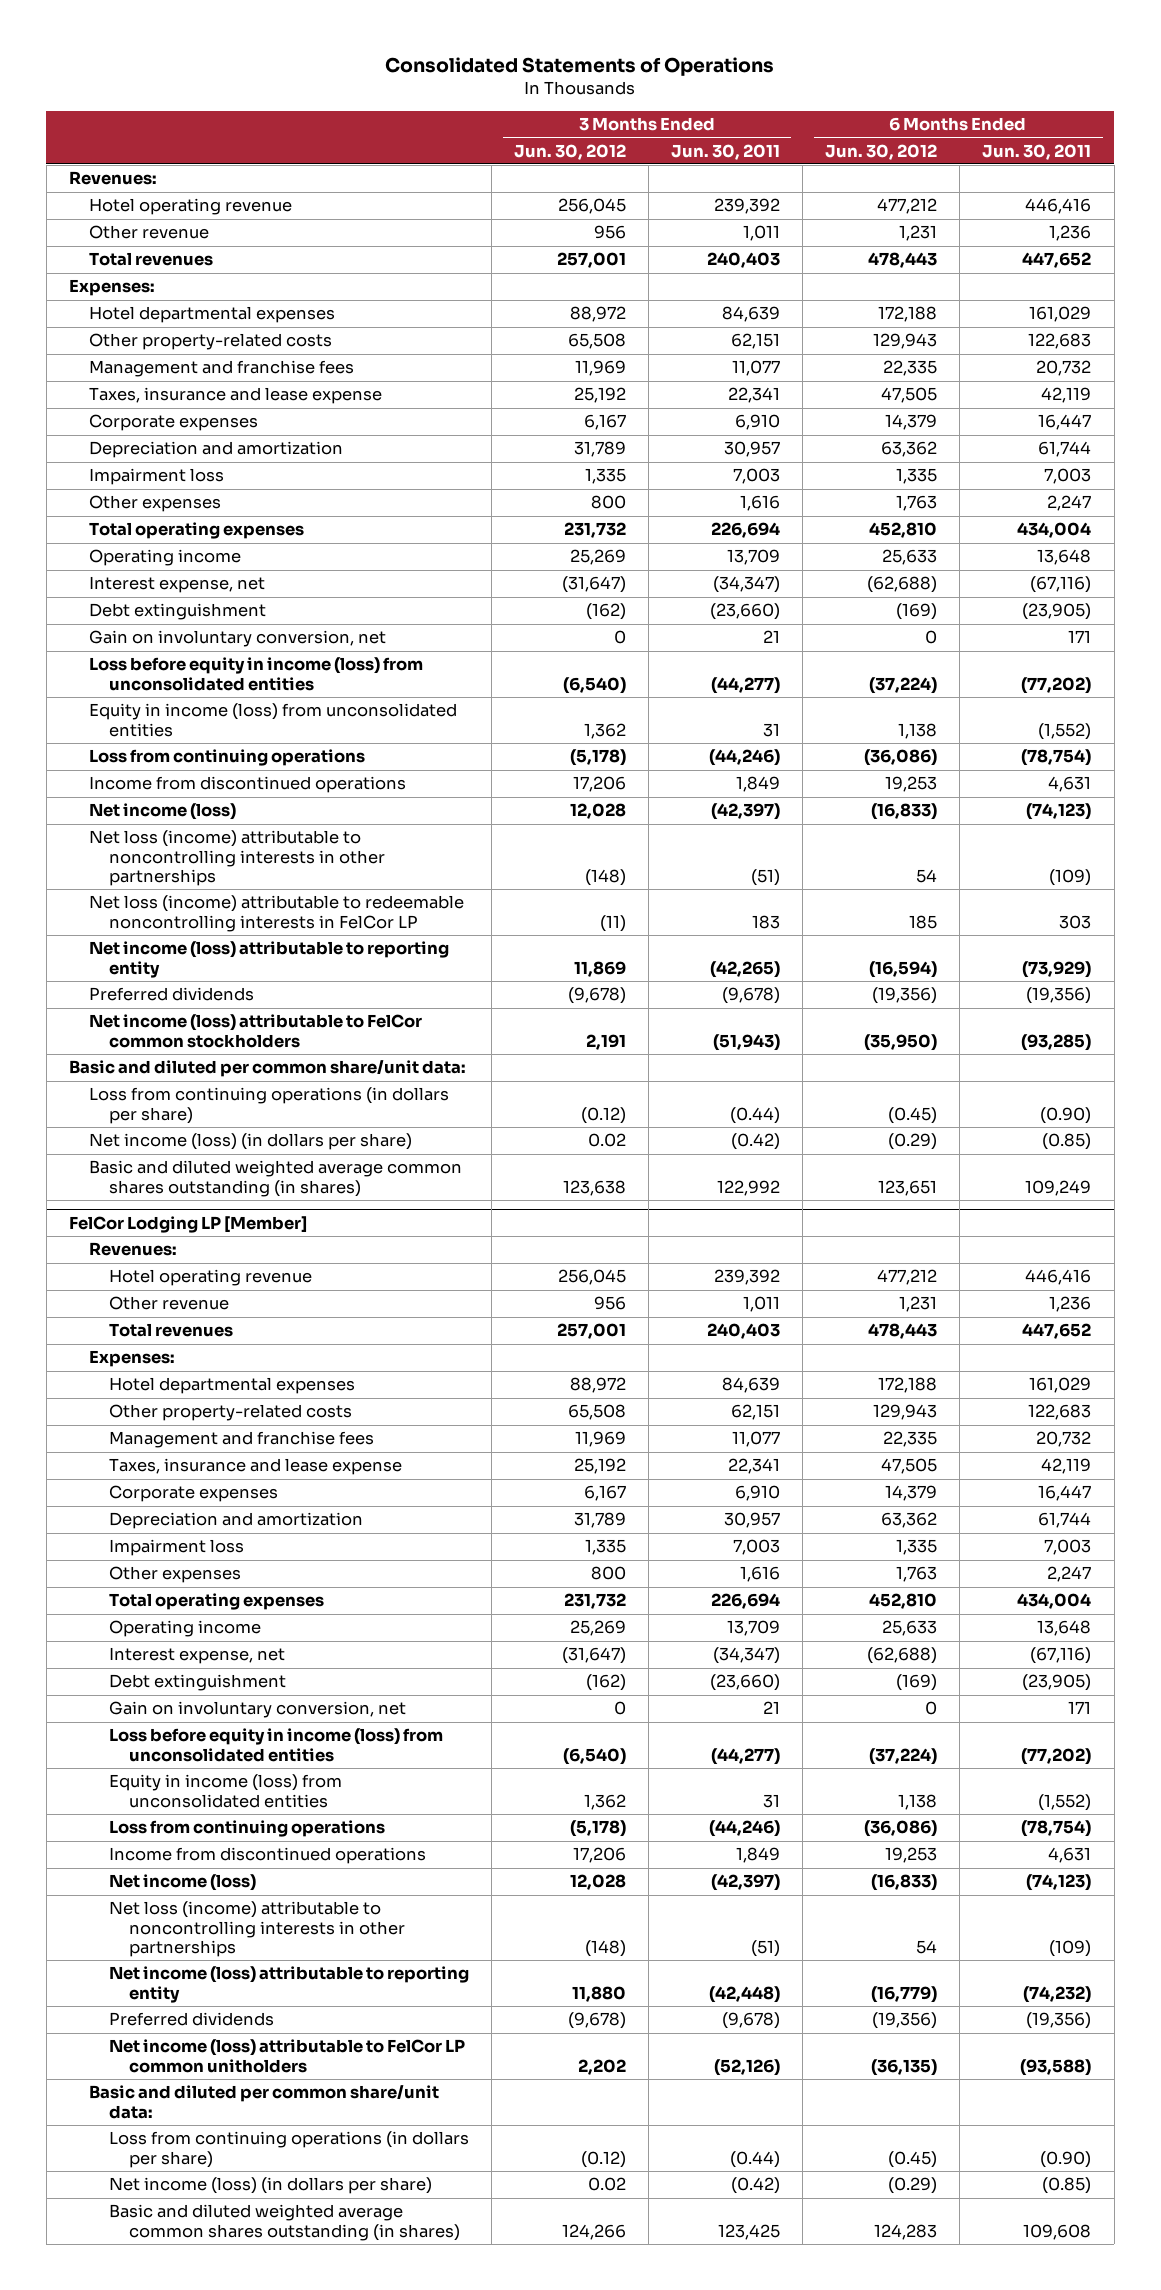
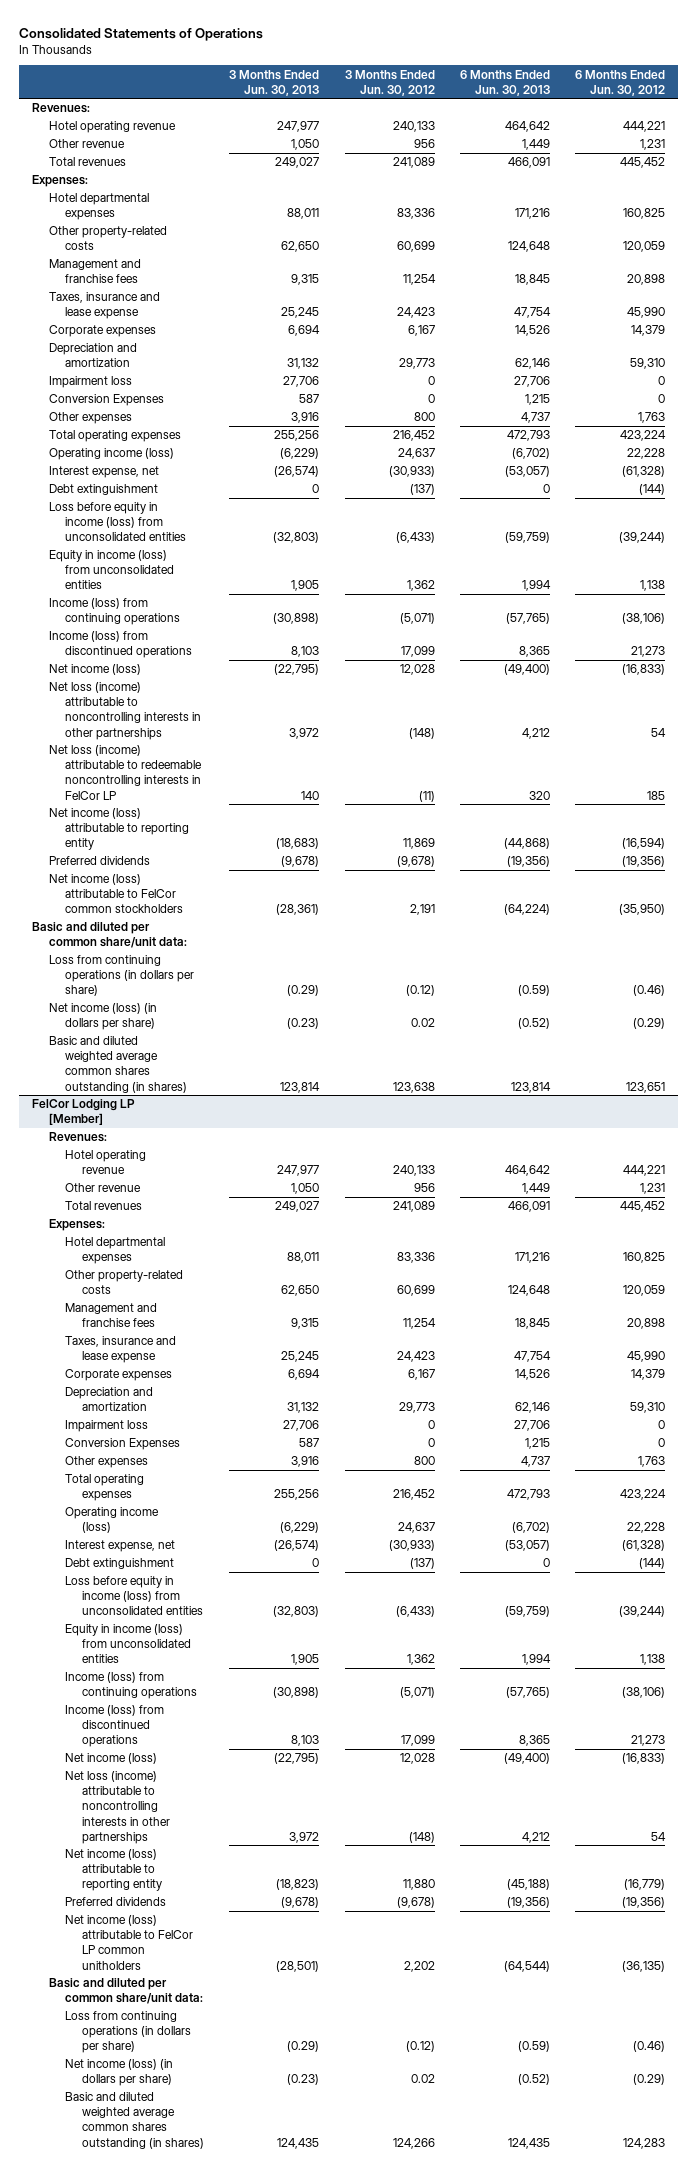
[671,143,781,160] Jun. 30, 2011 -> none
[982,143,1092,160] Jun. 30, 2011 -> none
none -> [229,69,320,96] 3 Months Ended Jun. 30, 2013
none -> [460,69,551,96] 6 Months Ended Jun. 30, 2013
[557,198,626,215] 256,045 -> [392,121,435,133] 240,133
[877,198,938,215] 477,212 -> [623,121,666,133] 444,221
[556,252,626,269] 257,001 -> [392,157,435,169] 241,089
[868,252,938,269] 478,443 -> [620,157,666,169] 445,452
[569,306,626,323] 88,972 -> [396,208,435,220] 83,336
[878,306,938,323] 172,188 -> [623,208,666,220] 160,825
[567,333,626,350] 65,508 -> [396,241,435,253] 60,699
[873,333,938,350] 129,943 -> [623,241,666,253] 120,059
[574,360,626,377] 11,969 -> [402,274,436,286] 11,254
[883,360,938,377] 22,335 -> [627,274,666,286] 20,898
[573,387,626,404] 25,192 -> [396,307,435,319] 24,423
[881,387,938,404] 47,505 -> [627,307,666,319] 45,990
[573,441,626,458] 31,789 -> [398,358,435,370] 29,773
[881,441,938,458] 63,362 -> [630,358,666,370] 59,310
[584,468,626,485] 1,335 -> [427,376,435,386] 0
[896,468,938,485] 1,335 -> [658,376,666,386] 0
none -> [48,394,164,407] Conversion Expenses
[88,630,386,648] Gain on involuntary conversion, net -> none
[563,522,626,539] 231,732 -> [392,430,435,442] 216,452
[869,522,938,539] 452,810 -> [620,430,667,442] 423,224
[88,549,241,567] Operating income -> [48,448,174,461] Operating income (loss)
[569,549,626,566] 25,269 -> [397,448,435,460] 24,637
[882,549,938,566] 25,633 -> [627,448,666,460] 22,228
[561,576,626,594] (31,647) -> [388,466,435,478] (30,933)
[867,576,938,594] (62,688) -> [622,466,666,478] (61,328)
[585,603,626,621] (162) -> [409,484,435,496] (137)
[896,603,938,621] (169) -> [639,484,666,496] (144)
[562,676,626,694] (6,540) -> [395,532,435,544] (6,433)
[869,676,938,694] (37,224) -> [619,532,666,544] (39,244)
[88,749,365,767] Loss from continuing operations -> [48,598,181,626] Income (loss) from continuing operations
[569,749,626,767] (5,178) -> [399,613,435,625] (5,071)
[864,749,938,767] (36,086) -> [622,613,666,625] (38,106)
[88,776,406,794] Income from discontinued operations -> [48,631,193,659] Income (loss) from discontinued operations
[572,776,626,793] 17,206 -> [400,646,435,658] 17,099
[885,776,938,793] 19,253 -> [631,646,666,658] 21,273
[888,1106,938,1124] (0.45) -> [633,985,666,997] (0.46)
[557,1269,626,1286] 256,045 -> [392,1165,435,1177] 240,133
[877,1269,938,1286] 477,212 -> [623,1165,666,1177] 444,221
[556,1323,626,1340] 257,001 -> [392,1201,435,1213] 241,089
[868,1323,938,1340] 478,443 -> [620,1201,666,1213] 445,452
[569,1377,626,1394] 88,972 -> [396,1252,435,1264] 83,336
[878,1377,938,1394] 172,188 -> [623,1252,666,1264] 160,825
[567,1404,626,1421] 65,508 -> [396,1285,435,1297] 60,699
[873,1404,938,1421] 129,943 -> [623,1285,666,1297] 120,059
[574,1431,626,1448] 11,969 -> [402,1318,436,1330] 11,254
[883,1431,938,1448] 22,335 -> [627,1318,666,1330] 20,898
[573,1458,626,1475] 25,192 -> [396,1351,435,1363] 24,423
[881,1458,938,1475] 47,505 -> [627,1351,666,1363] 45,990
[573,1512,626,1529] 31,789 -> [398,1402,435,1414] 29,773
[881,1512,938,1529] 63,362 -> [630,1402,666,1414] 59,310
[584,1539,626,1556] 1,335 -> [427,1420,435,1430] 0
[896,1539,938,1556] 1,335 -> [658,1420,666,1430] 0
none -> [65,1438,181,1451] Conversion Expenses
[108,1701,406,1719] Gain on involuntary conversion, net -> none
[563,1593,626,1610] 231,732 -> [392,1489,435,1501] 216,452
[869,1593,938,1610] 452,810 -> [620,1489,667,1501] 423,224
[108,1620,261,1638] Operating income -> [65,1507,160,1534] Operating income (loss)
[569,1620,626,1637] 25,269 -> [397,1522,435,1534] 24,637
[882,1620,938,1637] 25,633 -> [627,1522,666,1534] 22,228
[561,1647,626,1665] (31,647) -> [388,1540,435,1552] (30,933)
[867,1647,938,1665] (62,688) -> [622,1540,666,1552] (61,328)
[585,1674,626,1692] (162) -> [409,1558,435,1570] (137)
[896,1674,938,1692] (169) -> [639,1558,666,1570] (144)
[562,1747,626,1765] (6,540) -> [395,1606,435,1618] (6,433)
[869,1747,938,1765] (37,224) -> [619,1606,666,1618] (39,244)
[108,1820,385,1838] Loss from continuing operations -> [65,1672,197,1700] Income (loss) from continuing operations
[569,1820,626,1838] (5,178) -> [399,1687,435,1699] (5,071)
[864,1820,938,1838] (36,086) -> [622,1687,666,1699] (38,106)
[108,1847,426,1865] Income from discontinued operations -> [65,1705,165,1748] Income (loss) from discontinued operations
[572,1847,626,1864] 17,206 -> [400,1735,435,1747] 17,099
[885,1847,938,1864] 19,253 -> [631,1735,666,1747] 21,273
[888,2150,938,2168] (0.45) -> [633,2041,666,2053] (0.46)

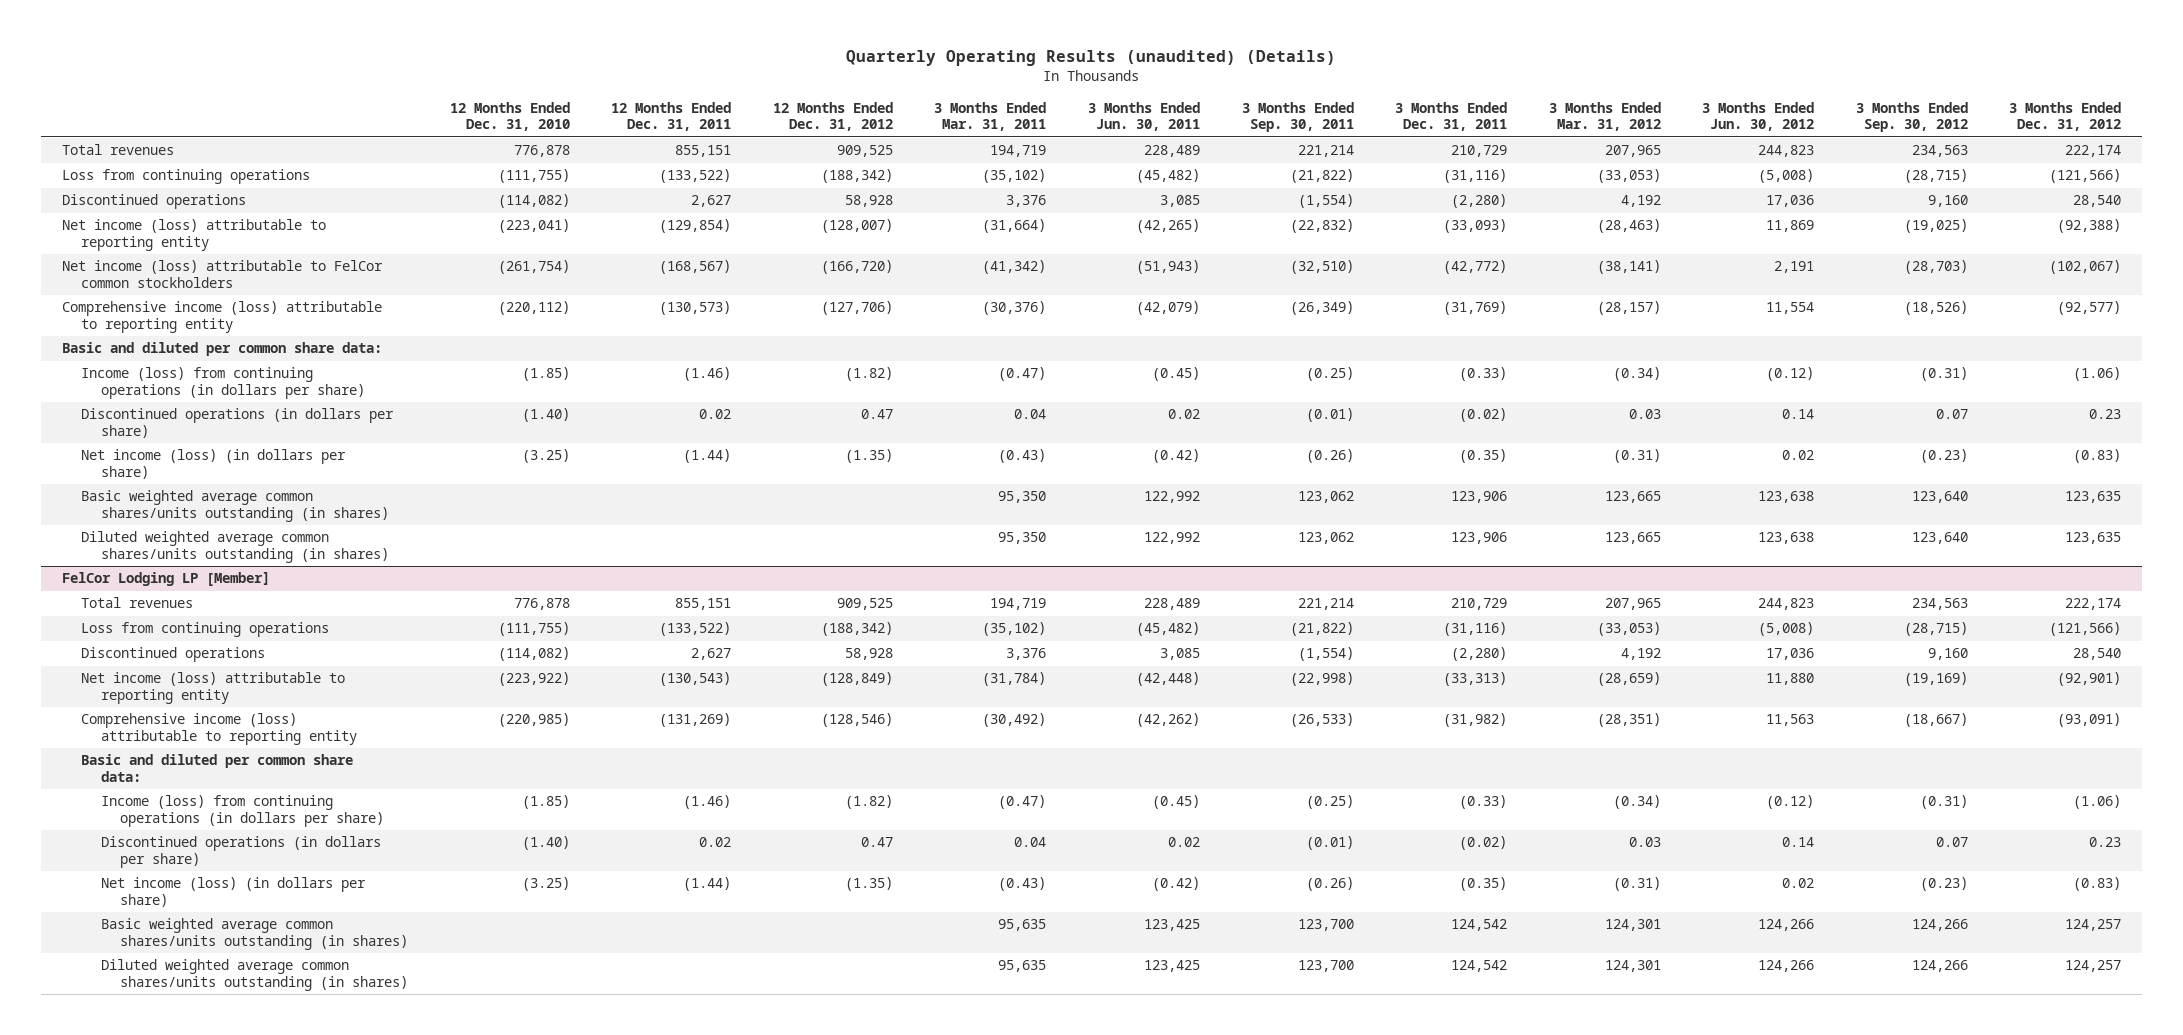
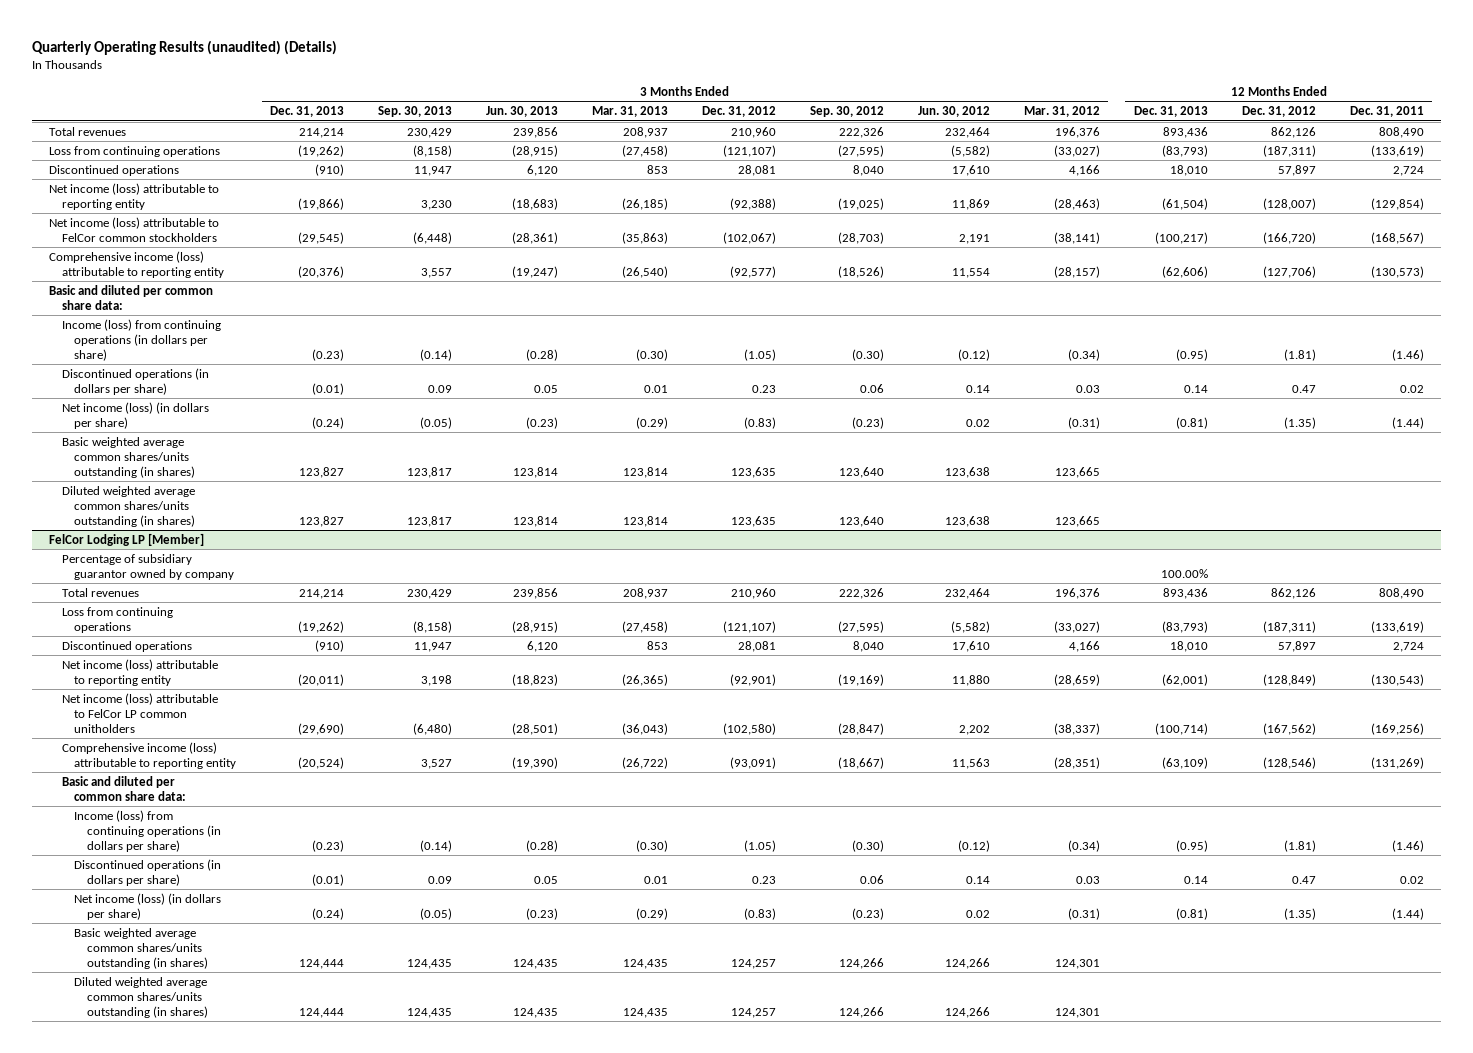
[449,101,570,132] 12 Months Ended Dec. 31, 2010 -> none
[934,101,1047,132] 3 Months Ended Mar. 31, 2011 -> none
[1087,101,1200,132] 3 Months Ended Jun. 30, 2011 -> none
[1241,101,1354,133] 3 Months Ended Sep. 30, 2011 -> none
[1395,101,1508,132] 3 Months Ended Dec. 31, 2011 -> none
none -> [270,106,345,118] Dec. 31, 2013
none -> [378,106,453,118] Sep. 30, 2013
none -> [486,106,559,118] Jun. 30, 2013
none -> [592,106,669,118] Mar. 31, 2013
none -> [1133,106,1208,118] Dec. 31, 2013
[675,145,732,158] 855,151 -> [1378,126,1424,138] 808,490
[836,145,893,158] 909,525 -> [1270,126,1316,138] 862,126
[1604,145,1661,158] 207,965 -> [1054,126,1100,138] 196,376
[1758,145,1815,158] 244,823 -> [944,126,990,138] 232,464
[1911,145,1968,158] 234,563 -> [838,126,884,138] 222,326
[2065,145,2122,158] 222,174 -> [730,126,776,138] 210,960
[659,169,732,184] (133,522) -> [1370,144,1424,157] (133,619)
[820,169,893,184] (188,342) -> [1262,144,1316,157] (187,311)
[1596,169,1661,184] (33,053) -> [1053,144,1100,157] (33,027)
[1758,169,1815,184] (5,008) -> [950,144,990,157] (5,582)
[1903,169,1968,184] (28,715) -> [837,144,884,157] (27,595)
[2049,169,2122,184] (121,566) -> [722,144,776,157] (121,107)
[691,195,732,208] 2,627 -> [1392,165,1424,176] 2,724
[844,195,893,208] 58,928 -> [1277,164,1316,176] 57,897
[1620,195,1661,208] 4,192 -> [1068,164,1100,176] 4,166
[1766,195,1815,208] 17,036 -> [951,164,990,176] 17,610
[1927,195,1968,208] 9,160 -> [852,164,884,176] 8,040
[2073,195,2122,208] 28,540 -> [737,164,776,176] 28,081
[844,367,893,382] (1.82) -> [1283,348,1316,361] (1.81)
[1919,367,1968,382] (0.31) -> [851,348,884,361] (0.30)
[2073,367,2122,382] (1.06) -> [743,348,776,361] (1.05)
[1935,409,1968,420] 0.07 -> [859,383,884,393] 0.06
none -> [61,553,235,580] Percentage of subsidiary guarantor owned by company
[675,598,732,611] 855,151 -> [1378,587,1424,599] 808,490
[836,598,893,611] 909,525 -> [1270,587,1316,599] 862,126
[1604,598,1661,611] 207,965 -> [1054,587,1100,599] 196,376
[1758,598,1815,611] 244,823 -> [944,587,990,599] 232,464
[1911,598,1968,611] 234,563 -> [838,587,884,599] 222,326
[2065,598,2122,611] 222,174 -> [730,587,776,599] 210,960
[659,622,732,637] (133,522) -> [1370,620,1424,633] (133,619)
[820,622,893,637] (188,342) -> [1262,620,1316,633] (187,311)
[1596,622,1661,637] (33,053) -> [1053,620,1100,633] (33,027)
[1758,622,1815,637] (5,008) -> [950,620,990,633] (5,582)
[1903,622,1968,637] (28,715) -> [837,620,884,633] (27,595)
[2049,622,2122,637] (121,566) -> [722,620,776,633] (121,107)
[691,648,732,661] 2,627 -> [1392,641,1424,652] 2,724
[844,648,893,661] 58,928 -> [1277,640,1316,652] 57,897
[1620,648,1661,661] 4,192 -> [1068,640,1100,652] 4,166
[1766,648,1815,661] 17,036 -> [951,640,990,652] 17,610
[1927,648,1968,661] 9,160 -> [852,640,884,652] 8,040
[2073,648,2122,661] 28,540 -> [737,640,776,652] 28,081
none -> [61,692,218,733] Net income (loss) attributable to FelCor LP common unitholders
[844,795,893,810] (1.82) -> [1283,839,1316,852] (1.81)
[1919,795,1968,810] (0.31) -> [851,839,884,852] (0.30)
[2073,795,2122,810] (1.06) -> [743,839,776,852] (1.05)
[1935,837,1968,848] 0.07 -> [859,874,884,884] 0.06

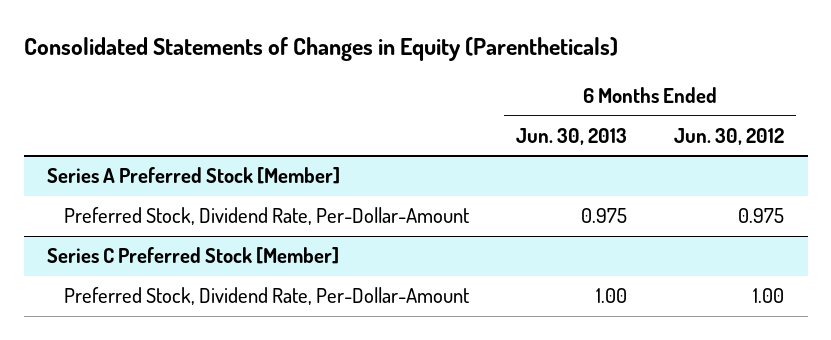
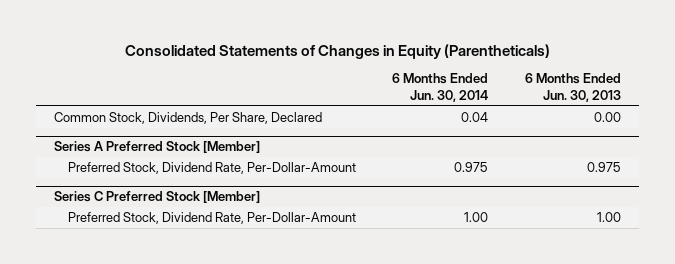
[674,127,785,145] Jun. 30, 2012 -> none
none -> [392,73,489,103] 6 Months Ended Jun. 30, 2014
none -> [54,111,323,124] Common Stock, Dividends, Per Share, Declared

